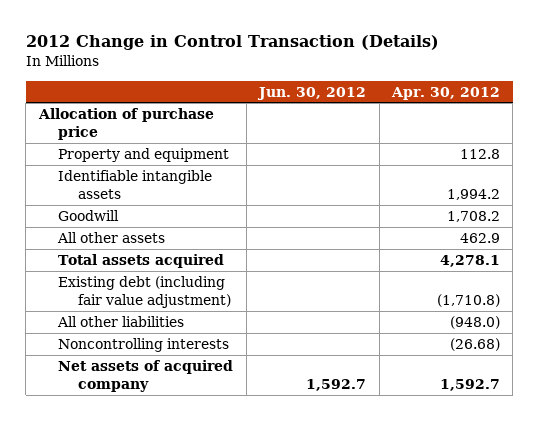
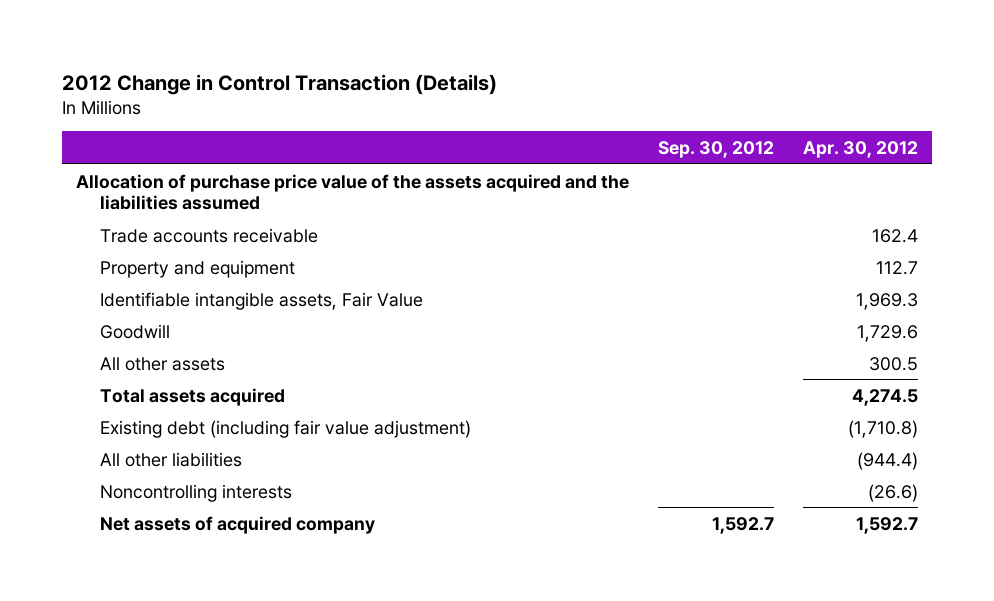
[257,86,367,100] Jun. 30, 2012 -> none
none -> [657,140,774,158] Sep. 30, 2012
[37,108,214,140] Allocation of purchase price -> [76,173,630,211] Allocation of purchase price value of the assets acquired and the liabilities assumed
none -> [100,227,319,243] Trade accounts receivable
[459,149,500,160] 112.8 -> [875,260,918,275] 112.7
[58,170,213,199] Identifiable intangible assets -> [100,291,424,310] Identifiable intangible assets, Fair Value
[446,188,500,200] 1,994.2 -> [855,292,918,310] 1,969.3
[446,211,500,223] 1,708.2 -> [856,324,918,342] 1,729.6
[459,233,500,244] 462.9 -> [868,356,918,371] 300.5
[439,255,500,268] 4,278.1 -> [851,388,918,406] 4,274.5
[449,316,500,330] (948.0) -> [856,451,918,470] (944.4)
[449,338,500,352] (26.68) -> [867,483,918,502] (26.6)

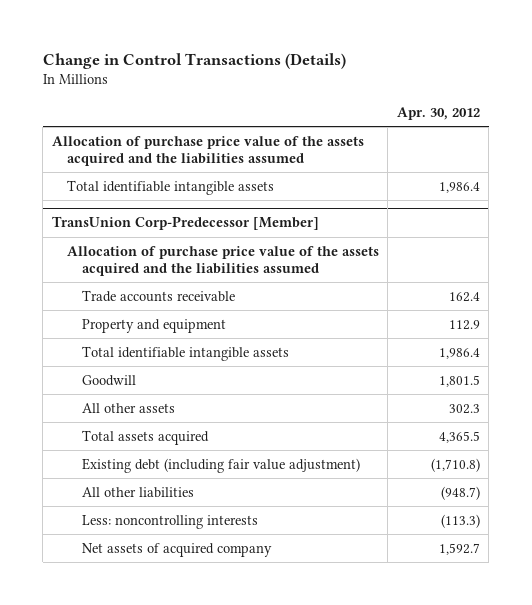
[61,73,497,95] 2012 Change in Control Transaction (Details) -> [42,52,346,69] Change in Control Transactions (Details)
[657,140,774,158] Sep. 30, 2012 -> none
none -> [66,179,274,195] Total identifiable intangible assets
none -> [51,216,319,231] TransUnion Corp-Predecessor [Member]
none -> [66,245,379,277] Allocation of purchase price value of the assets acquired and the liabilities assumed
[875,260,918,275] 112.7 -> [448,319,480,330] 112.9
[100,291,424,310] Identifiable intangible assets, Fair Value -> [81,345,289,361] Total identifiable intangible assets
[855,292,918,310] 1,969.3 -> [438,347,480,359] 1,986.4
[856,324,918,342] 1,729.6 -> [438,374,480,387] 1,801.5
[868,356,918,371] 300.5 -> [448,403,480,414] 302.3
[851,388,918,406] 4,274.5 -> [438,430,480,443] 4,365.5
[856,451,918,470] (944.4) -> [440,485,480,500] (948.7)
[100,483,293,502] Noncontrolling interests -> [81,514,258,529] Less: noncontrolling interests
[867,483,918,502] (26.6) -> [440,513,480,528] (113.3)

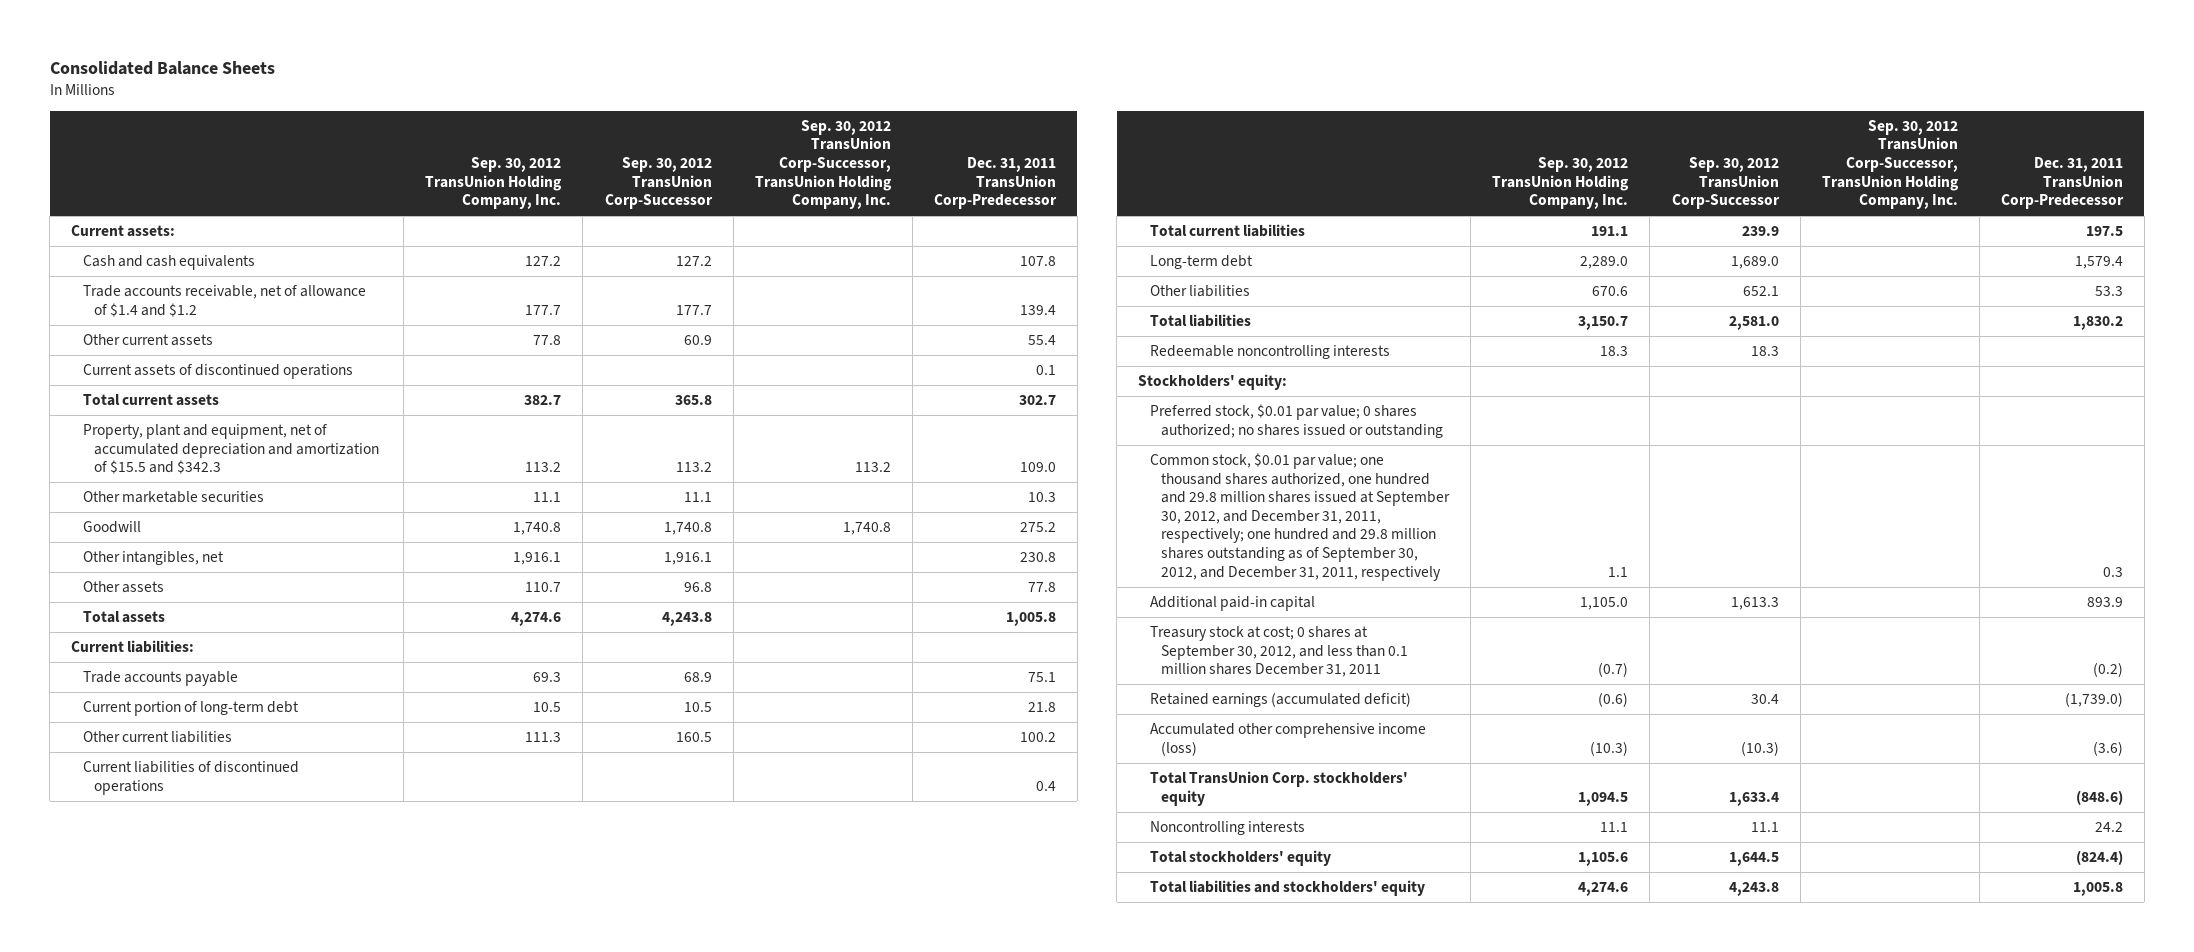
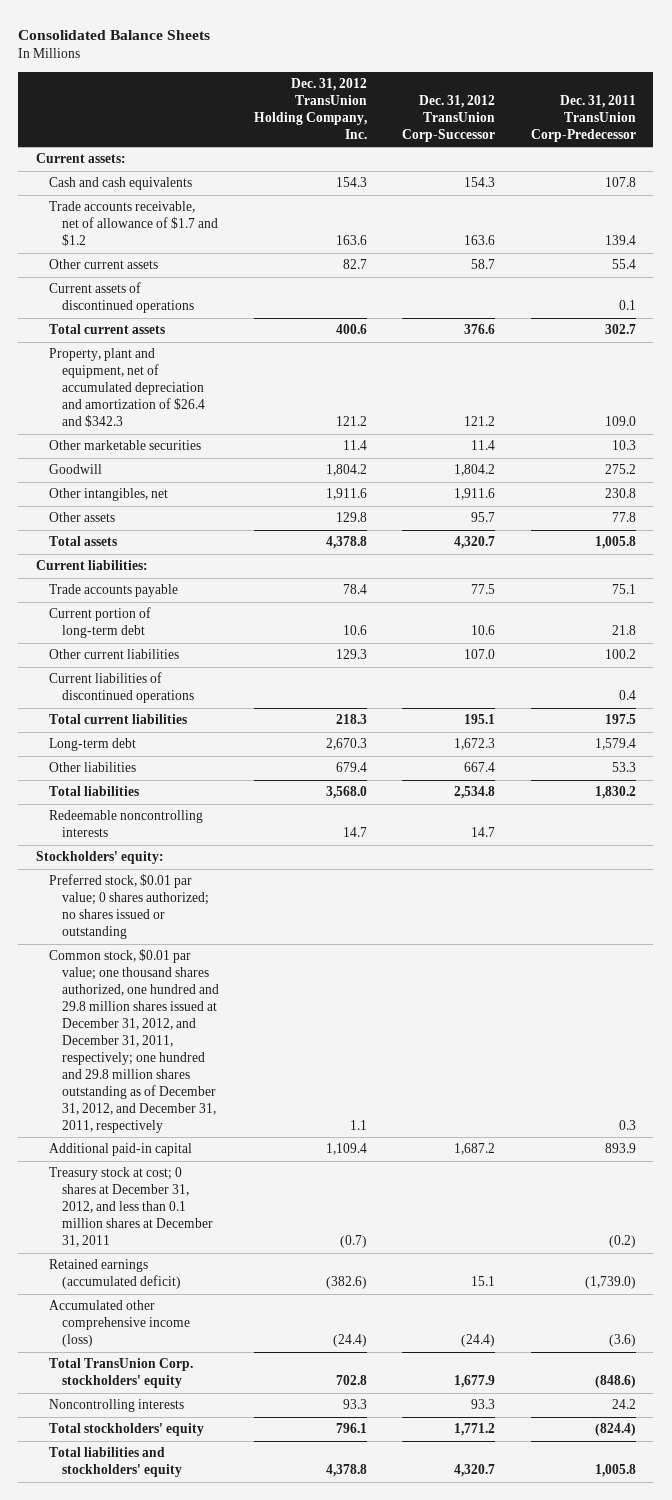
[425,157,563,210] Sep. 30, 2012 TransUnion Holding Company, Inc. -> none
[604,157,713,210] Sep. 30, 2012 TransUnion Corp-Successor -> none
[754,119,892,210] Sep. 30, 2012 TransUnion Corp-Successor, TransUnion Holding Company, Inc. -> none
none -> [253,77,367,139] Dec. 31, 2012 TransUnion Holding Company, Inc.
none -> [402,94,496,142] Dec. 31, 2012 TransUnion Corp-Successor
[82,285,366,317] Trade accounts receivable, net of allowance of $1.4 and $1.2 -> [48,201,218,247] Trade accounts receivable, net of allowance of $1.7 and $1.2
[82,424,380,475] Property, plant and equipment, net of accumulated depreciation and amortization of $15.5 and $342.3 -> [48,348,205,428] Property, plant and equipment, net of accumulated depreciation and amortization of $26.4 and $342.3
[1149,453,1451,581] Common stock, $0.01 par value; one thousand shares authorized, one hundred and 29.8 million shares issued at September 30, 2012, and December 31, 2011, respectively; one hundred and 29.8 million shares outstanding as of September 30, 2012, and December 31, 2011, respectively -> [48,949,219,1133] Common stock, $0.01 par value; one thousand shares authorized, one hundred and 29.8 million shares issued at December 31, 2012, and December 31, 2011, respectively; one hundred and 29.8 million shares outstanding as of December 31, 2012, and December 31, 2011, respectively
[1149,626,1409,678] Treasury stock at cost; 0 shares at September 30, 2012, and less than 0.1 million shares December 31, 2011 -> [48,1167,213,1248] Treasury stock at cost; 0 shares at December 31, 2012, and less than 0.1 million shares at December 31, 2011

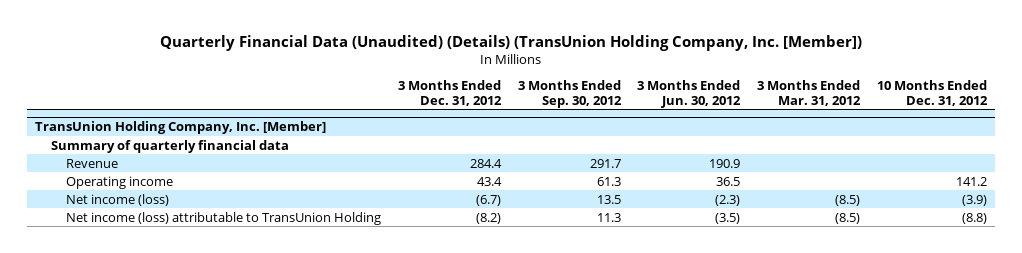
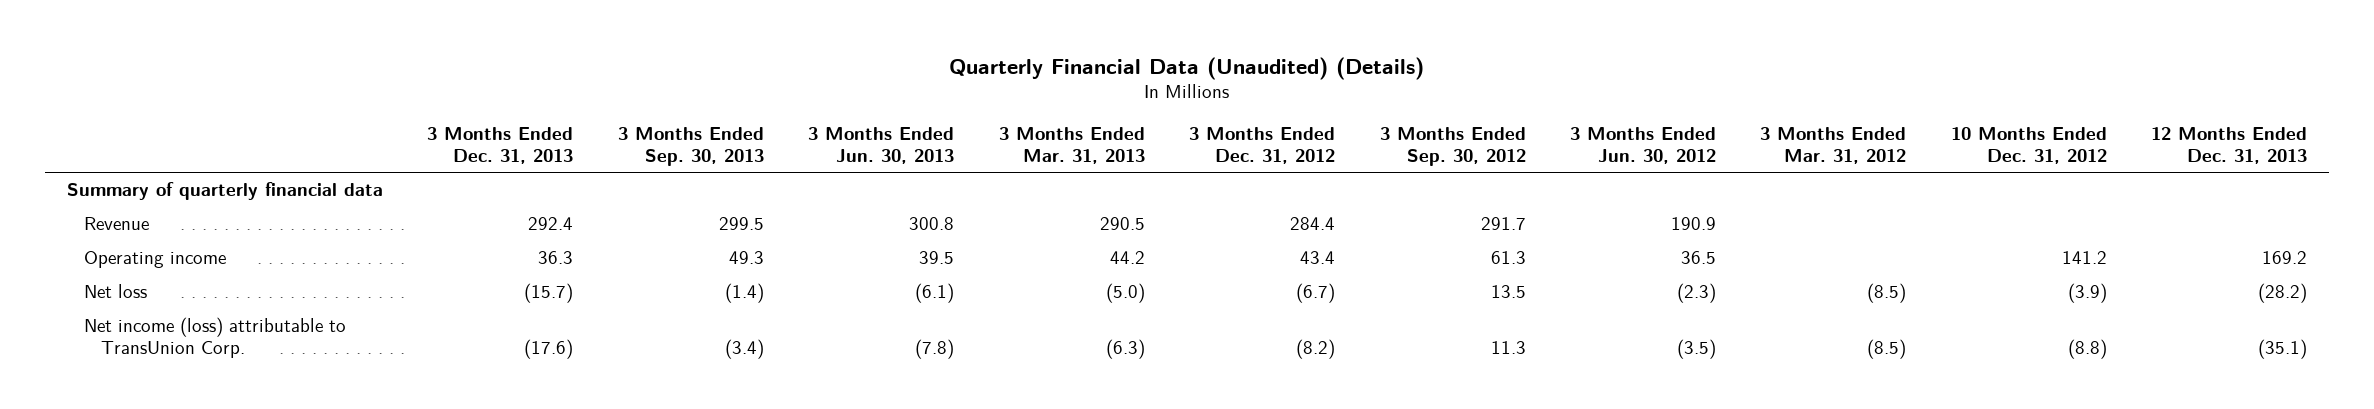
[159,34,862,51] Quarterly Financial Data (Unaudited) (Details) (TransUnion Holding Company, Inc. [Member]) -> [949,56,1425,80] Quarterly Financial Data (Unaudited) (Details)
none -> [427,127,574,164] 3 Months Ended Dec. 31, 2013
none -> [617,127,764,166] 3 Months Ended Sep. 30, 2013
none -> [808,127,955,164] 3 Months Ended Jun. 30, 2013
none -> [998,127,1145,164] 3 Months Ended Mar. 31, 2013
none -> [2151,127,2308,164] 12 Months Ended Dec. 31, 2013
[35,121,327,135] TransUnion Holding Company, Inc. [Member] -> none
[66,193,170,206] Net income (loss) -> [84,284,148,299] Net loss
[66,211,382,225] Net income (loss) attributable to TransUnion Holding -> [84,317,347,358] Net income (loss) attributable to TransUnion Corp.

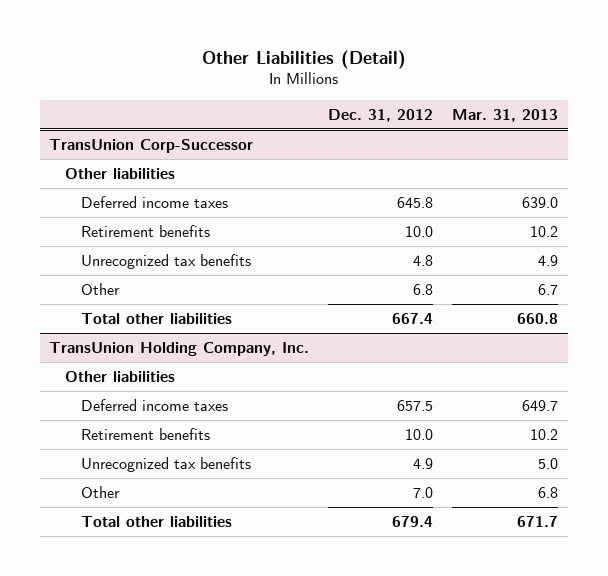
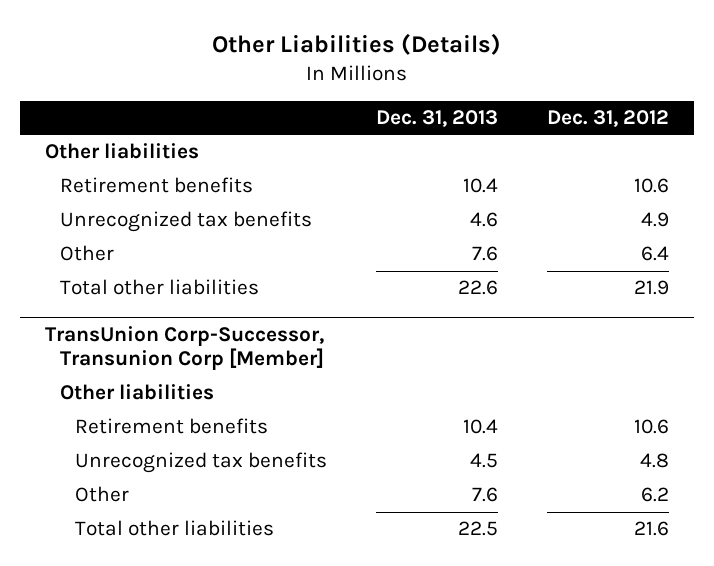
[201,49,406,69] Other Liabilities (Detail) -> [212,33,502,56] Other Liabilities (Details)
[452,108,559,122] Mar. 31, 2013 -> none
none -> [376,110,499,128] Dec. 31, 2013
[49,139,254,154] TransUnion Corp-Successor -> none
[81,196,229,209] Deferred income taxes -> none
[81,254,252,270] Unrecognized tax benefits -> none
[81,283,121,296] Other -> none
[81,313,233,325] Total other liabilities -> none
[49,342,310,357] TransUnion Holding Company, Inc. -> none
[65,371,176,383] Other liabilities -> none
[81,399,229,412] Deferred income taxes -> none
[81,428,211,441] Retirement benefits -> none
[405,226,434,238] 10.0 -> [634,178,670,194] 10.6
[413,487,434,499] 7.0 -> [641,246,670,262] 6.4
[392,516,434,528] 679.4 -> [634,280,670,296] 21.9
none -> [44,325,324,371] TransUnion Corp-Successor, Transunion Corp [Member]
none -> [59,384,214,401] Other liabilities
none -> [74,418,268,435] Retirement benefits
none -> [74,452,327,474] Unrecognized tax benefits
none -> [74,486,129,503] Other
none -> [74,520,274,537] Total other liabilities

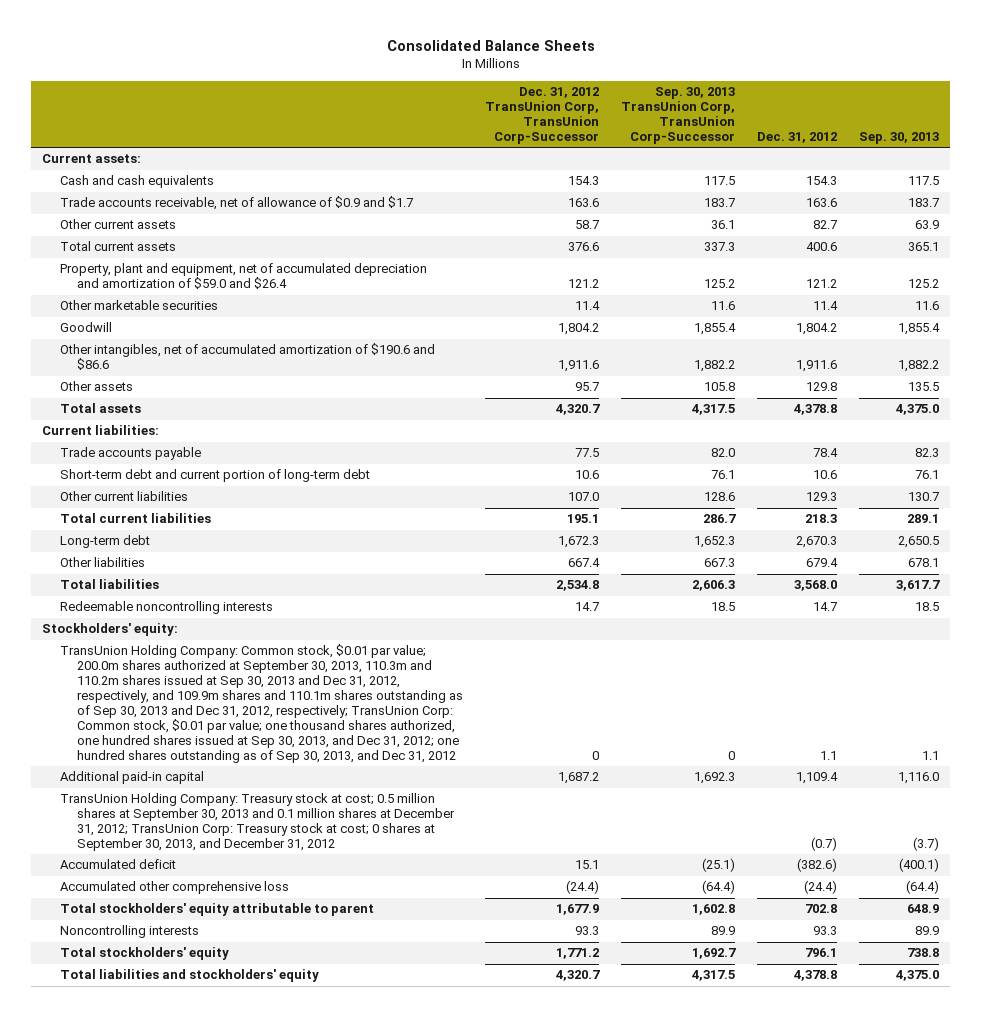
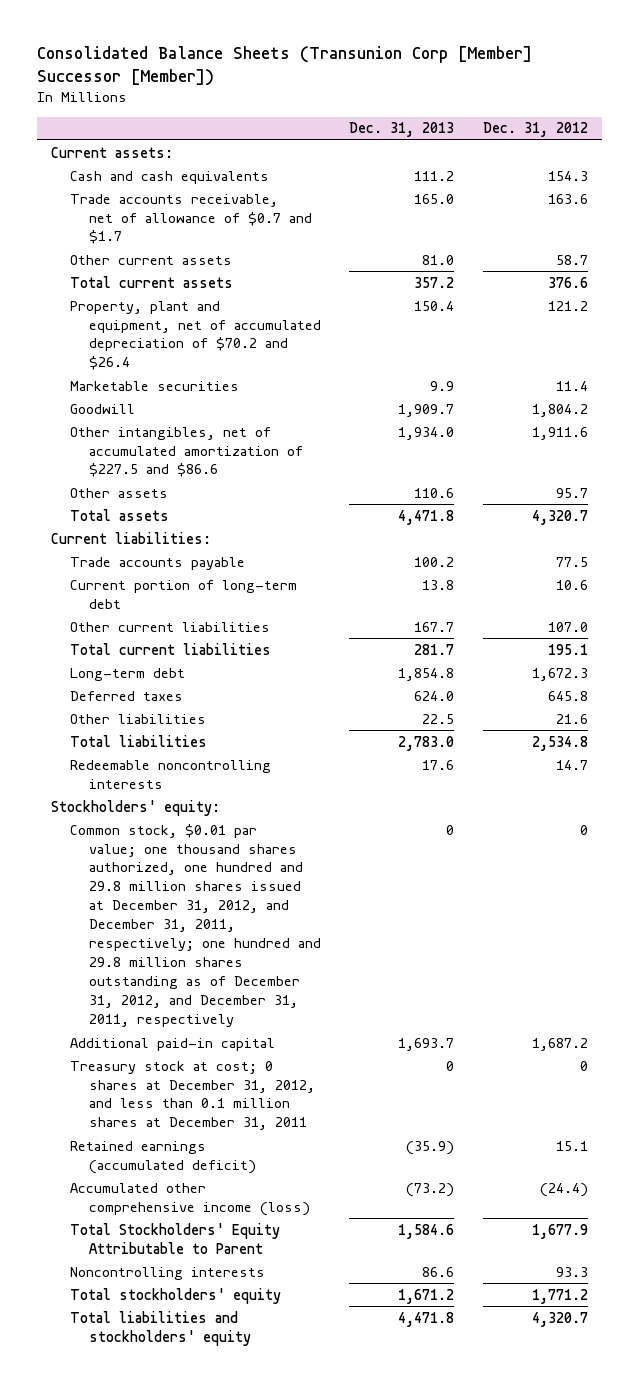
[386,40,595,52] Consolidated Balance Sheets -> [36,46,532,87] Consolidated Balance Sheets (Transunion Corp [Member] Successor [Member])
[485,87,600,145] Dec. 31, 2012 TransUnion Corp, TransUnion Corp-Successor -> none
[621,87,736,145] Sep. 30, 2013 TransUnion Corp, TransUnion Corp-Successor -> none
[859,132,940,145] Sep. 30, 2013 -> none
none -> [349,122,455,138] Dec. 31, 2013
[59,196,413,211] Trade accounts receivable, net of allowance of $0.9 and $1.7 -> [69,193,313,245] Trade accounts receivable, net of allowance of $0.7 and $1.7
[813,220,838,230] 82.7 -> [555,254,588,265] 58.7
[806,242,838,252] 400.6 -> [547,276,588,288] 376.6
[59,263,427,290] Property, plant and equipment, net of accumulated depreciation and amortization of $59.0 and $26.4 -> [69,300,322,371] Property, plant and equipment, net of accumulated depreciation of $70.2 and $26.4
[59,300,218,311] Other marketable securities -> [69,380,239,391] Marketable securities
[59,343,435,371] Other intangibles, net of accumulated amortization of $190.6 and $86.6 -> [69,426,304,478] Other intangibles, net of accumulated amortization of $227.5 and $86.6
[806,382,838,392] 129.8 -> [555,487,588,498] 95.7
[794,404,838,416] 4,378.8 -> [531,509,588,525] 4,320.7
[813,448,839,458] 78.4 -> [555,556,588,567] 77.5
[59,469,370,483] Short-term debt and current portion of long-term debt -> [69,579,297,609] Current portion of long-term debt
[806,492,838,502] 129.3 -> [547,621,588,632] 107.0
[805,514,838,524] 218.3 -> [547,643,588,655] 195.1
[796,536,838,549] 2,670.3 -> [531,667,588,681] 1,672.3
none -> [69,690,183,701] Deferred taxes
[806,558,839,568] 679.4 -> [555,713,588,724] 21.6
[794,580,838,592] 3,568.0 -> [531,735,588,751] 2,534.8
[59,644,464,763] TransUnion Holding Company: Common stock, $0.01 par value; 200.0m shares authorized at September 30, 2013, 110.3m and 110.2m shares issued at Sep 30, 2013 and Dec 31, 2012, respectively, and 109.9m shares and 110.1m shares outstanding as of Sep 30, 2013 and Dec 31, 2012, respectively; TransUnion Corp: Common stock, $0.01 par value; one thousand shares authorized, one hundred shares issued at Sep 30, 2013, and Dec 31, 2012; one hundred shares outstanding as of Sep 30, 2013, and Dec 31, 2012 -> [69,823,322,1028] Common stock, $0.01 par value; one thousand shares authorized, one hundred and 29.8 million shares issued at December 31, 2012, and December 31, 2011, respectively; one hundred and 29.8 million shares outstanding as of December 31, 2012, and December 31, 2011, respectively
[820,750,838,760] 1.1 -> [579,824,588,835] 0
[796,772,839,785] 1,109.4 -> [531,1037,588,1051] 1,687.2
[59,793,456,852] TransUnion Holding Company: Treasury stock at cost; 0.5 million shares at September 30, 2013 and 0.1 million shares at December 31, 2012; TransUnion Corp: Treasury stock at cost; 0 shares at September 30, 2013, and December 31, 2012 -> [69,1060,316,1131] Treasury stock at cost; 0 shares at December 31, 2012, and less than 0.1 million shares at December 31, 2011
[811,837,838,852] (0.7) -> [579,1060,588,1071] 0
[59,859,176,870] Accumulated deficit -> [69,1140,257,1174] Retained earnings (accumulated deficit)
[797,858,838,873] (382.6) -> [555,1140,588,1151] 15.1
[59,881,289,895] Accumulated other comprehensive loss -> [69,1182,311,1216] Accumulated other comprehensive income (loss)
[59,903,374,917] Total stockholders' equity attributable to parent -> [69,1222,280,1254] Total Stockholders' Equity Attributable to Parent
[805,904,838,914] 702.8 -> [531,1223,588,1239] 1,677.9
[805,948,838,958] 796.1 -> [531,1288,588,1304] 1,771.2
[794,970,838,982] 4,378.8 -> [531,1311,588,1327] 4,320.7

